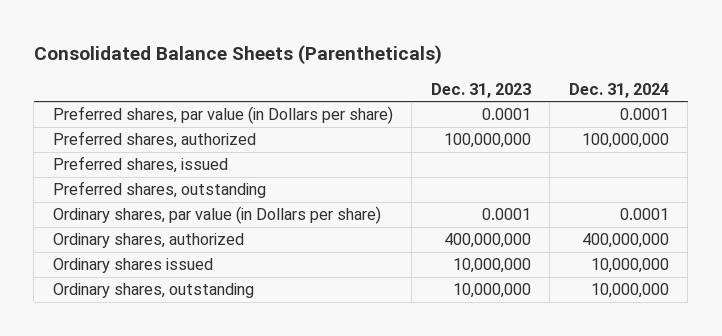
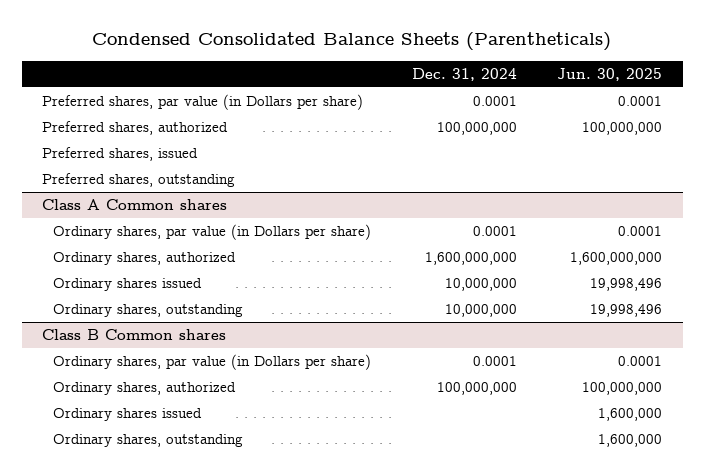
[33,44,442,64] Consolidated Balance Sheets (Parentheticals) -> [92,32,612,52] Condensed Consolidated Balance Sheets (Parentheticals)
[430,82,531,98] Dec. 31, 2023 -> none
none -> [557,67,663,81] Jun. 30, 2025
none -> [42,199,228,211] Class A Common shares
[581,233,669,249] 400,000,000 -> [424,252,517,266] 1,600,000,000
none -> [42,329,227,341] Class B Common shares
none -> [53,354,372,371] Ordinary shares, par value (in Dollars per share)
none -> [53,382,237,396] Ordinary shares, authorized
none -> [53,408,203,422] Ordinary shares issued
none -> [53,434,244,448] Ordinary shares, outstanding

